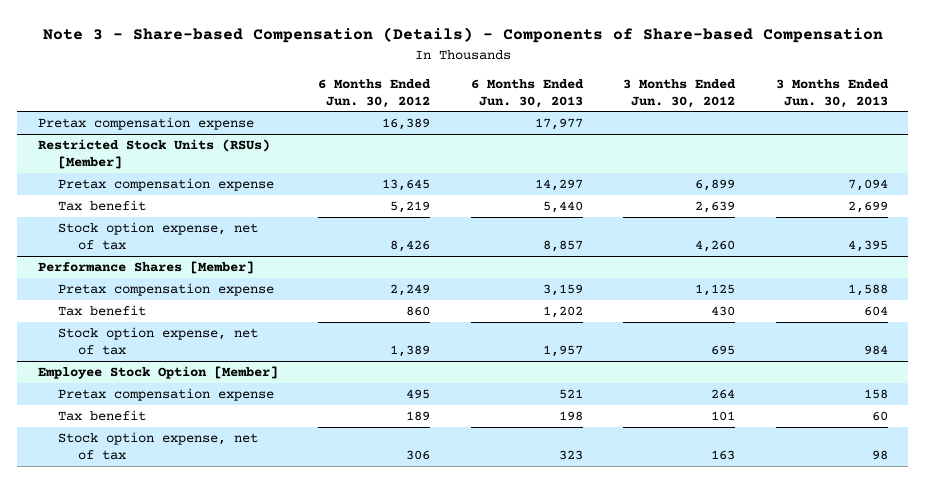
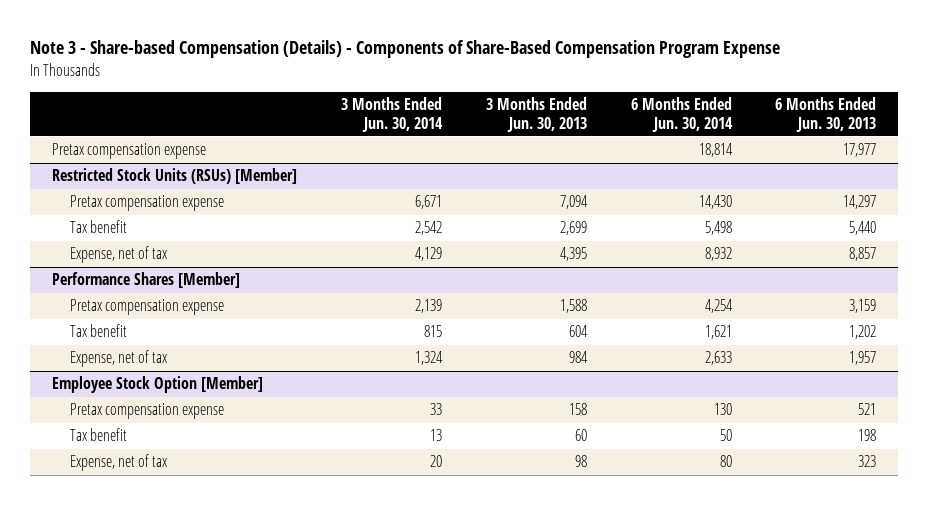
[42,27,883,44] Note 3 - Share-based Compensation (Details) - Components of Share-based Compensation -> [29,40,780,59] Note 3 - Share-based Compensation (Details) - Components of Share-Based Compensation Program Expense
[318,78,432,108] 6 Months Ended Jun. 30, 2012 -> none
[623,78,737,108] 3 Months Ended Jun. 30, 2012 -> none
none -> [340,97,443,132] 3 Months Ended Jun. 30, 2014
none -> [630,97,733,132] 6 Months Ended Jun. 30, 2014
[58,222,259,250] Stock option expense, net of tax -> [69,246,168,264] Expense, net of tax
[58,327,259,355] Stock option expense, net of tax -> [69,350,168,368] Expense, net of tax
[58,432,259,460] Stock option expense, net of tax -> [69,454,168,472] Expense, net of tax

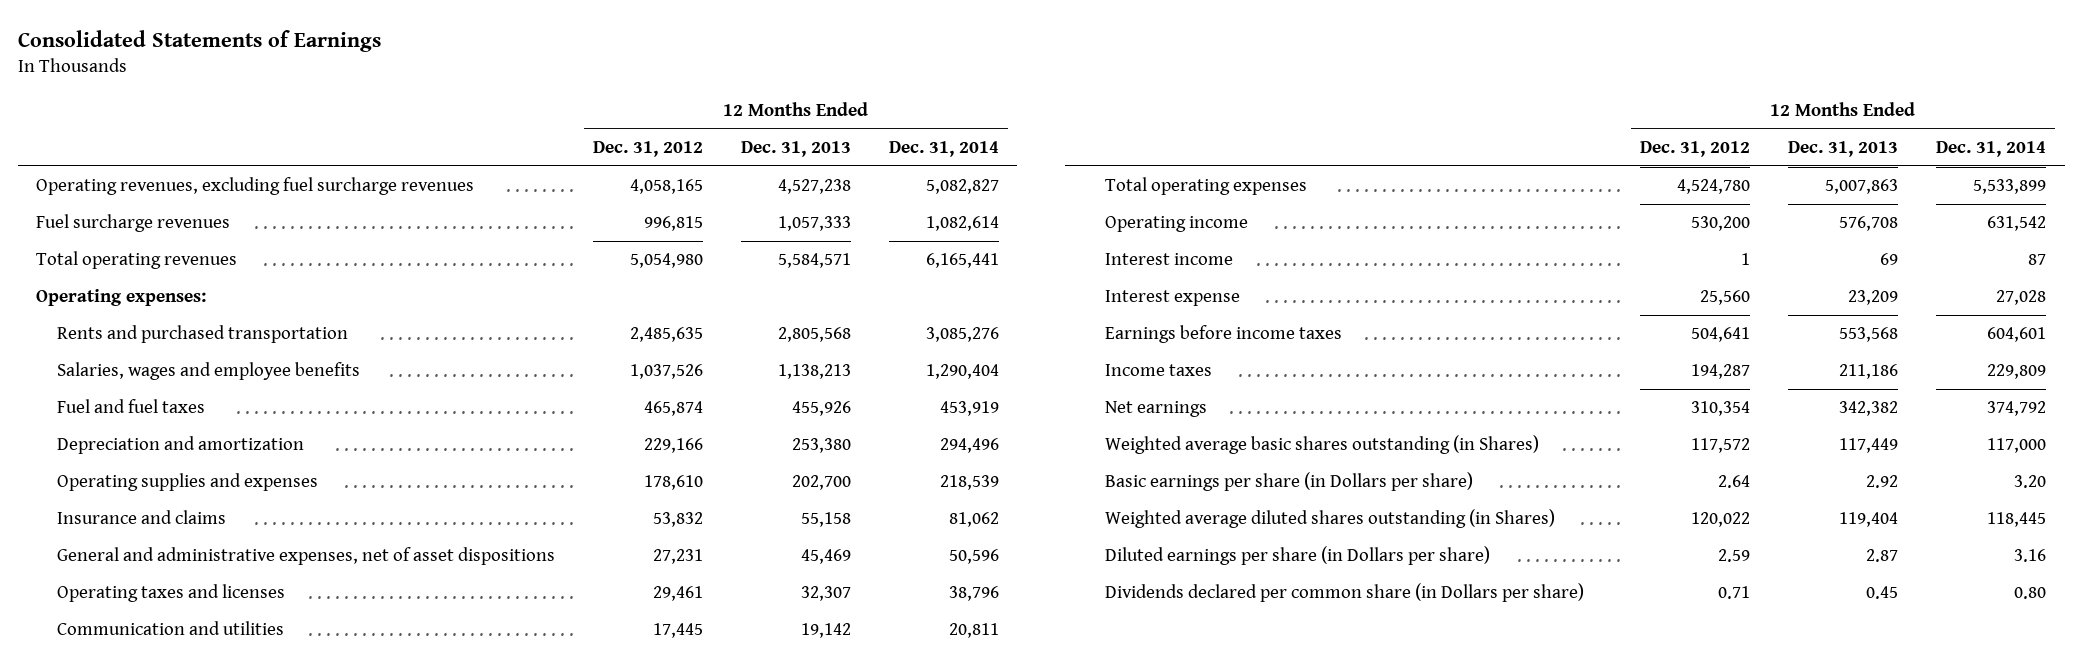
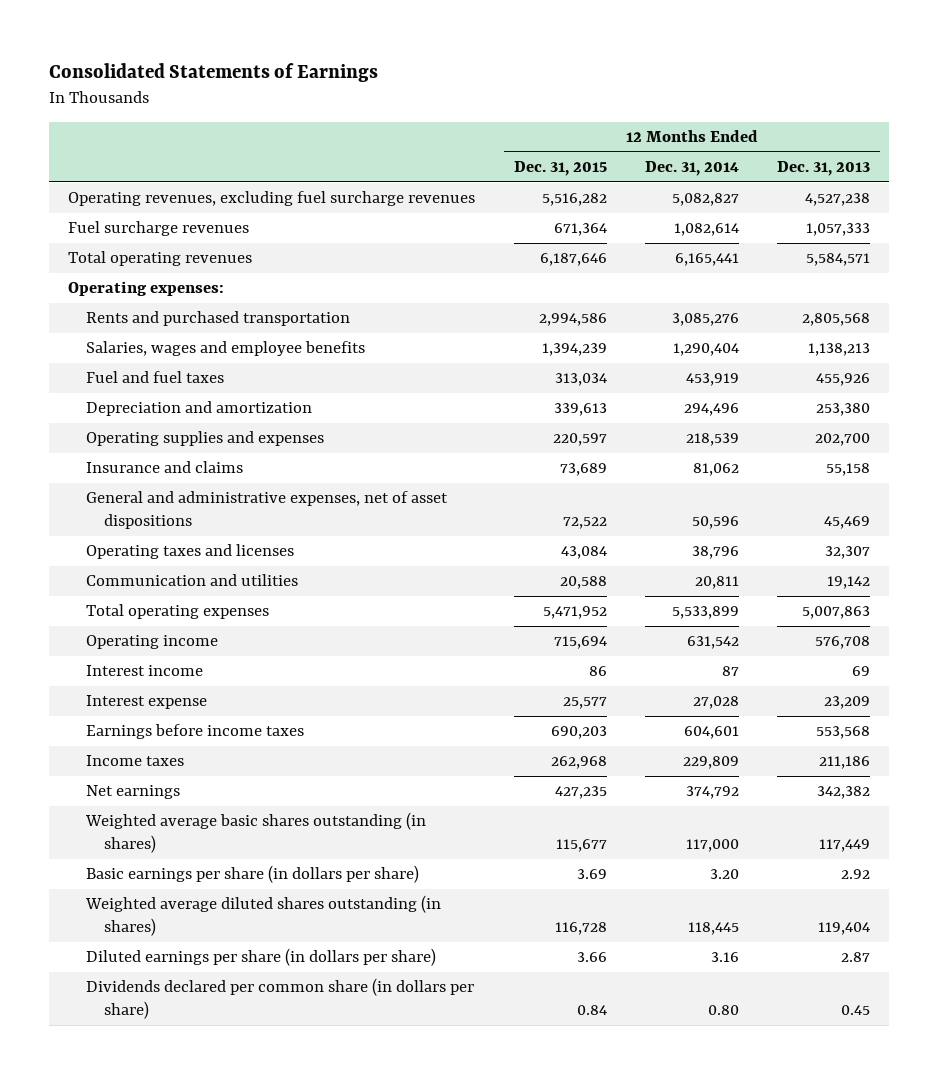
[593,141,704,158] Dec. 31, 2012 -> none
none -> [513,161,607,177] Dec. 31, 2015
[1104,435,1539,455] Weighted average basic shares outstanding (in Shares) -> [85,812,427,853] Weighted average basic shares outstanding (in shares)
[1104,472,1473,492] Basic earnings per share (in Dollars per share) -> [86,865,420,884] Basic earnings per share (in dollars per share)
[1104,509,1555,529] Weighted average diluted shares outstanding (in Shares) -> [85,895,442,936] Weighted average diluted shares outstanding (in shares)
[1104,546,1490,566] Diluted earnings per share (in Dollars per share) -> [86,948,437,967] Diluted earnings per share (in dollars per share)
[1104,583,1584,603] Dividends declared per common share (in Dollars per share) -> [86,978,475,1019] Dividends declared per common share (in dollars per share)

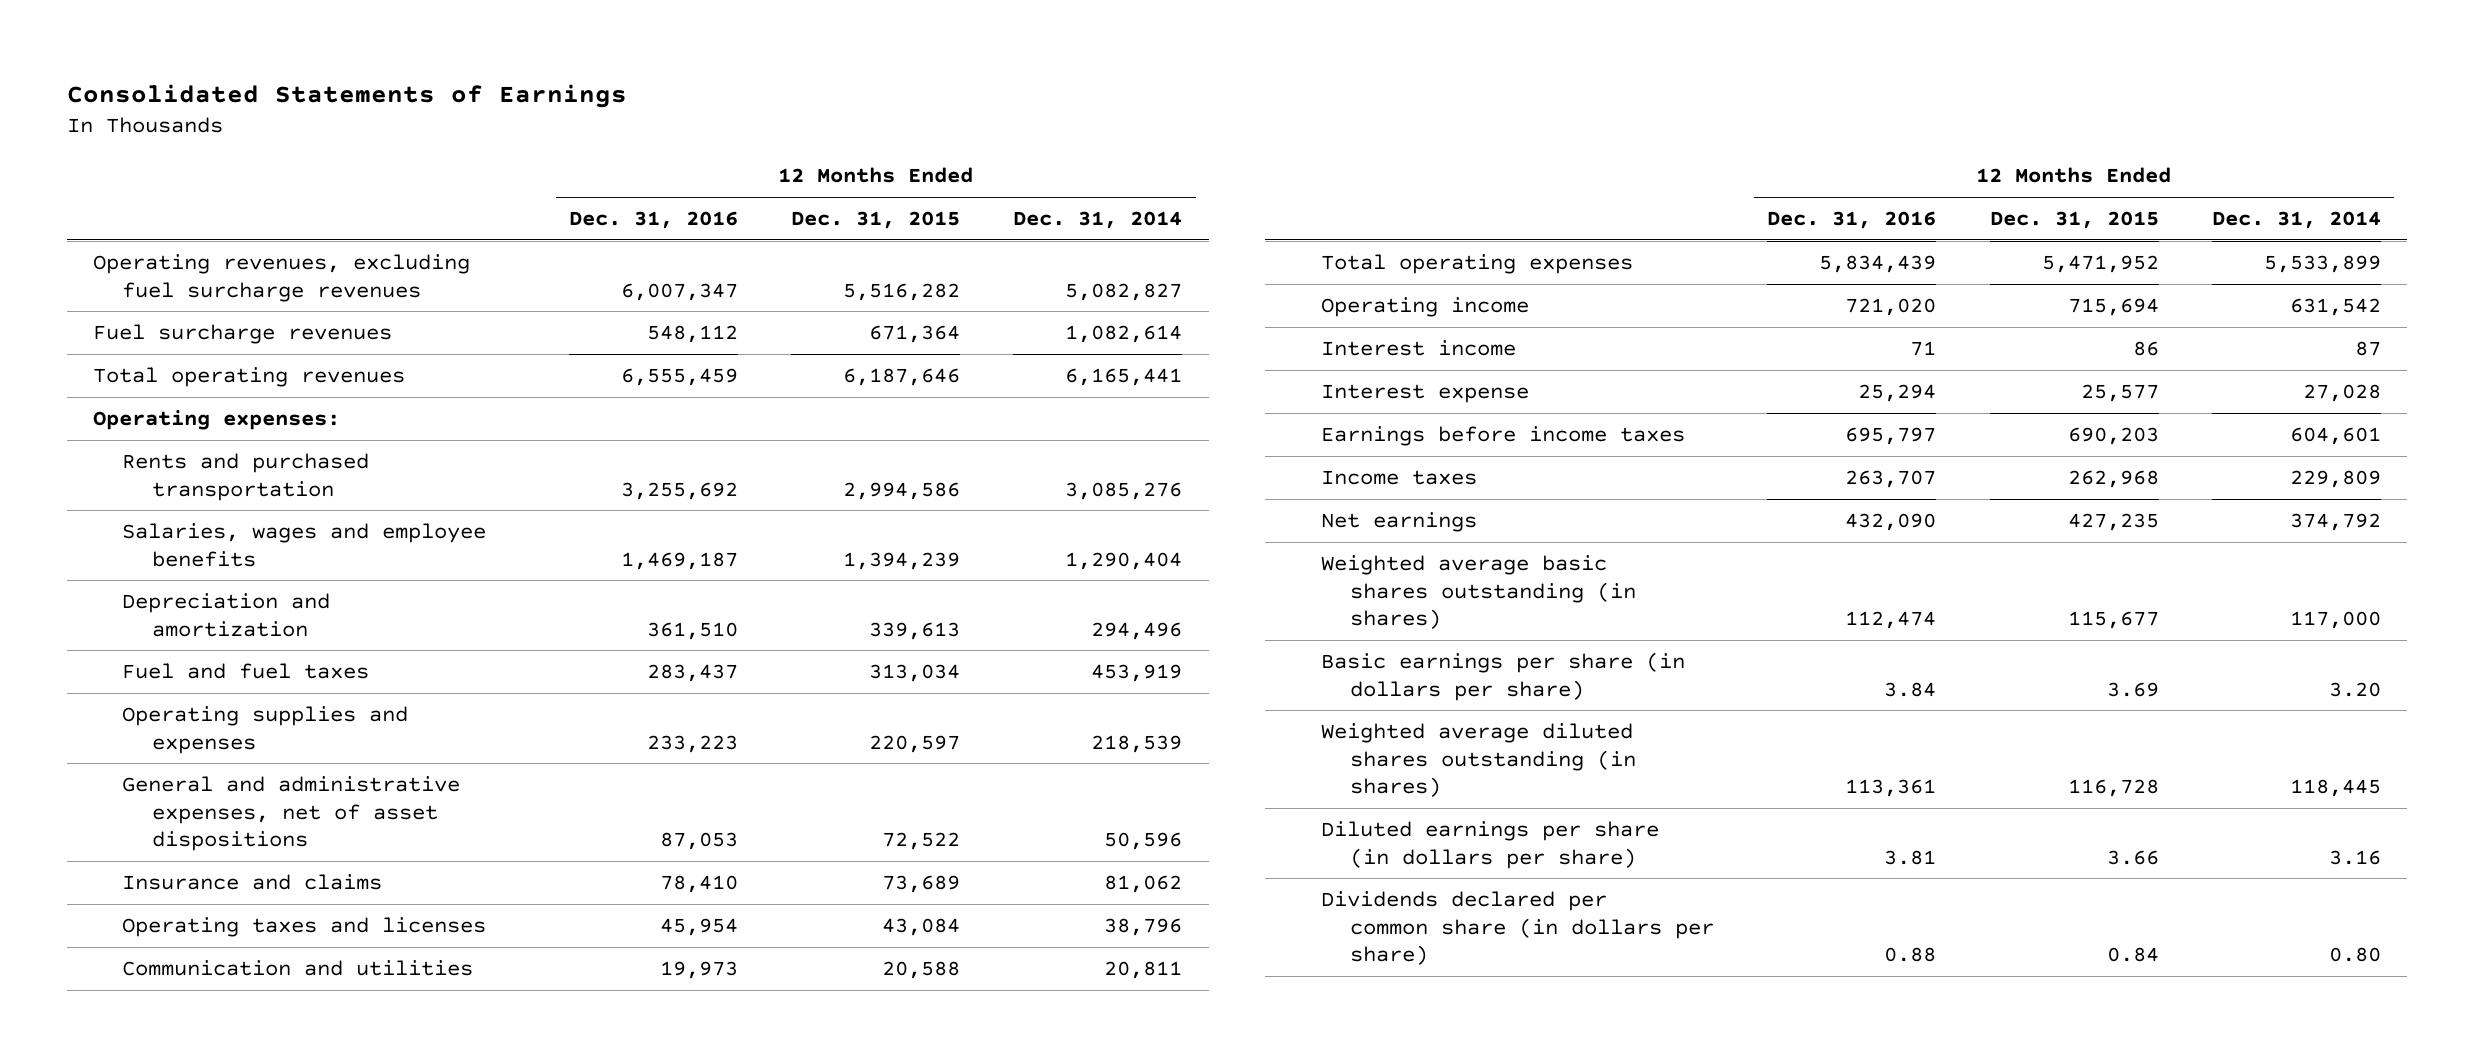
[777,161,871,177] Dec. 31, 2013 -> none
none -> [568,211,738,230] Dec. 31, 2016
[86,371,225,384] Fuel and fuel taxes -> [122,662,370,679] Fuel and fuel taxes
[86,461,244,474] Insurance and claims -> [122,873,383,890] Insurance and claims

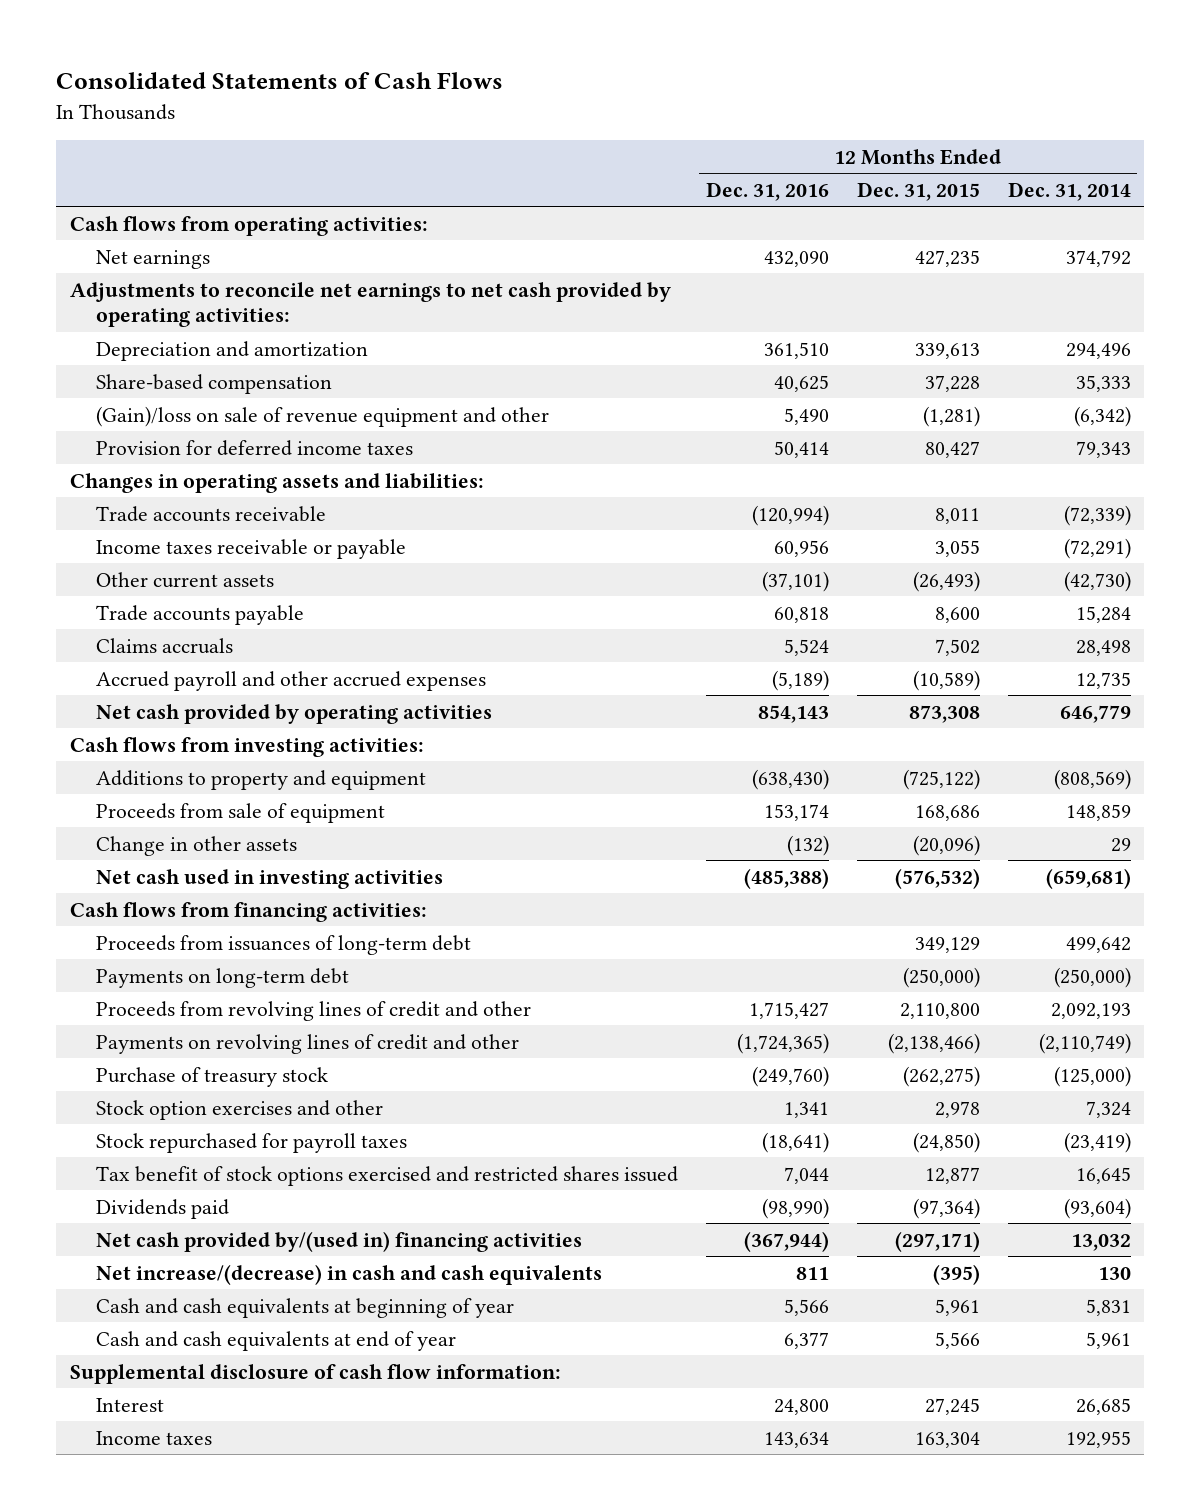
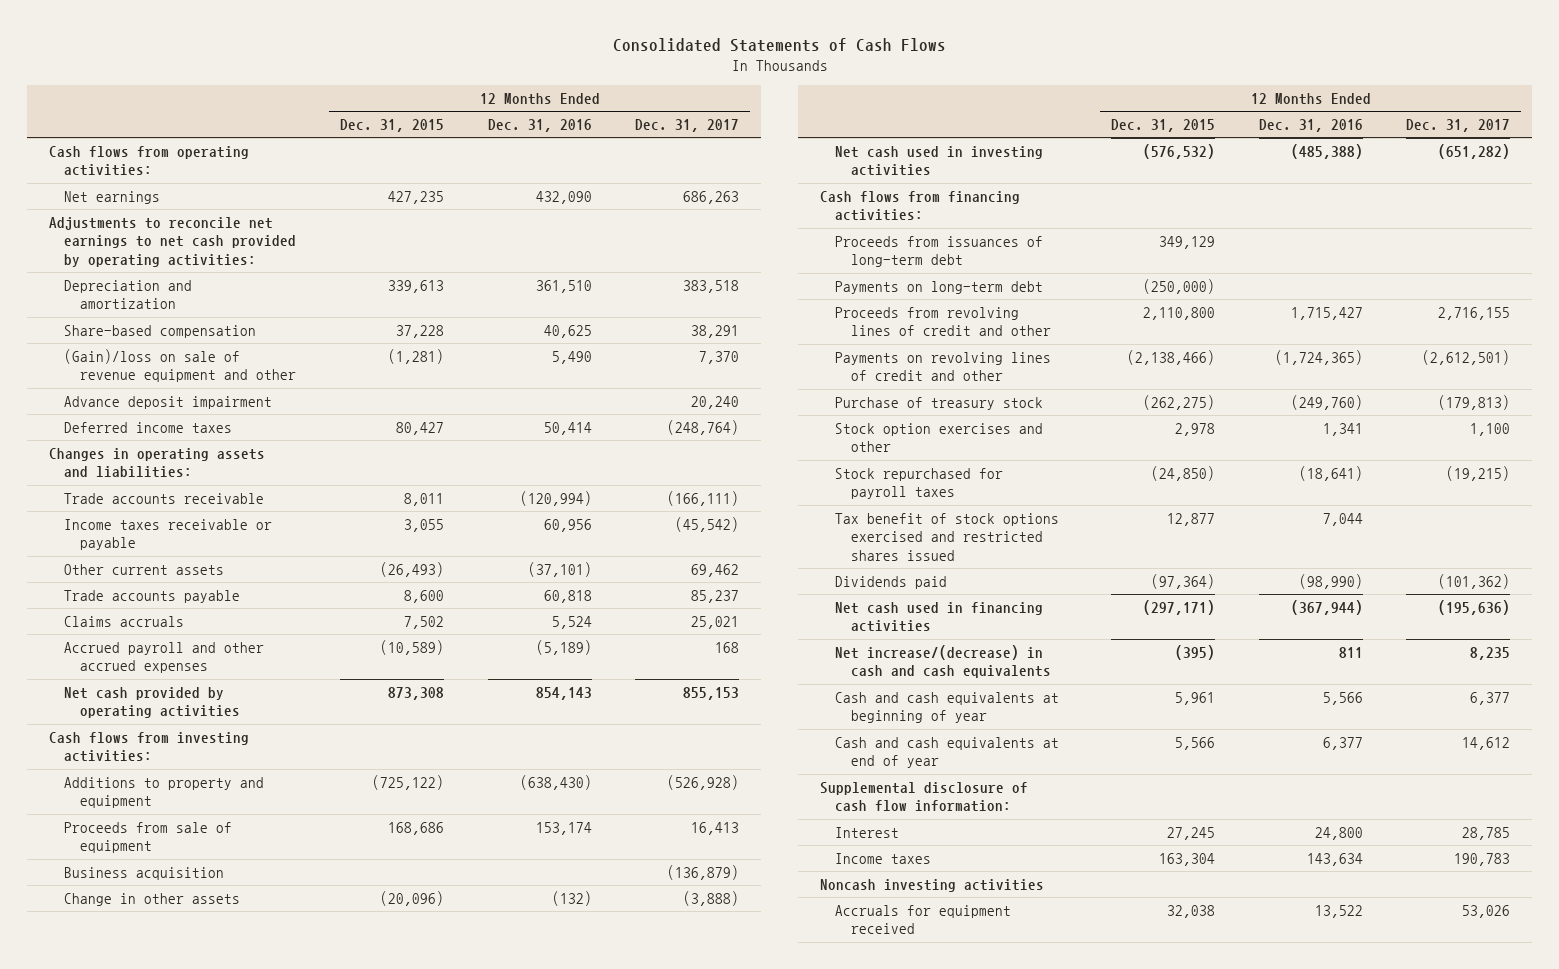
[1007,181,1131,201] Dec. 31, 2014 -> none
none -> [635,118,740,132] Dec. 31, 2017
none -> [64,395,273,409] Advance deposit impairment
[96,439,414,456] Provision for deferred income taxes -> [64,421,233,433] Deferred income taxes
none -> [64,866,225,880] Business acquisition
[96,1230,583,1252] Net cash provided by/(used in) financing activities -> [835,601,1044,633] Net cash used in financing activities
none -> [819,878,1044,892] Noncash investing activities
none -> [835,904,1012,935] Accruals for equipment received

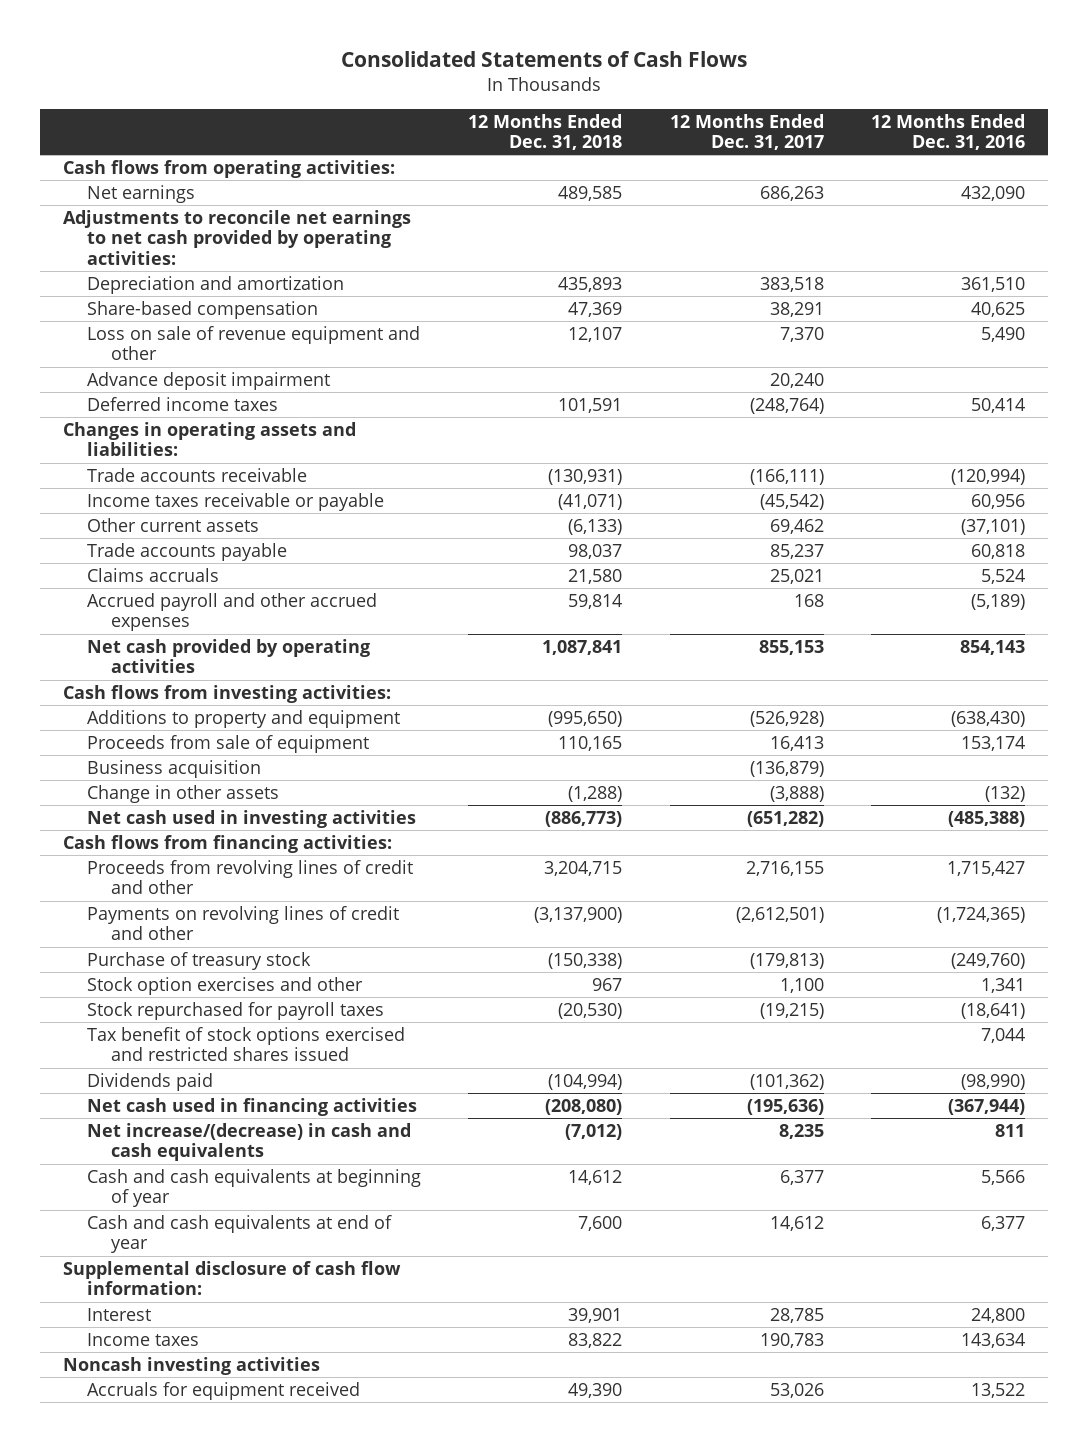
[339,118,444,132] Dec. 31, 2015 -> none
none -> [468,113,623,150] 12 Months Ended Dec. 31, 2018
[64,348,296,383] (Gain)/loss on sale of revenue equipment and other -> [87,325,421,361] Loss on sale of revenue equipment and other
[835,235,1044,268] Proceeds from issuances of long-term debt -> none
[835,280,1044,294] Payments on long-term debt -> none

